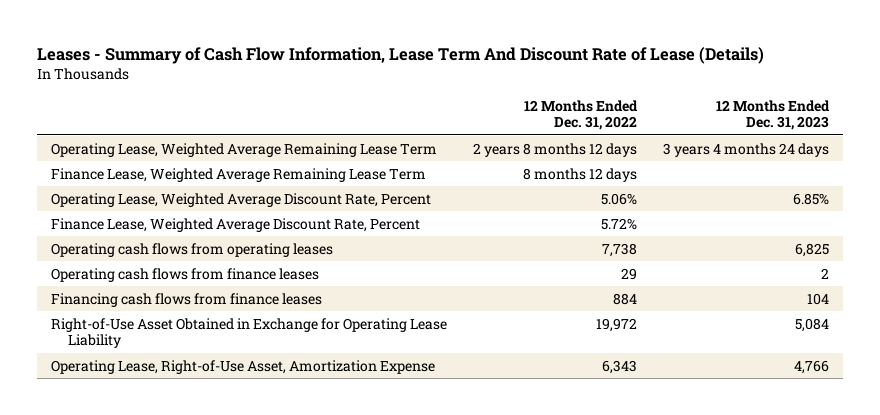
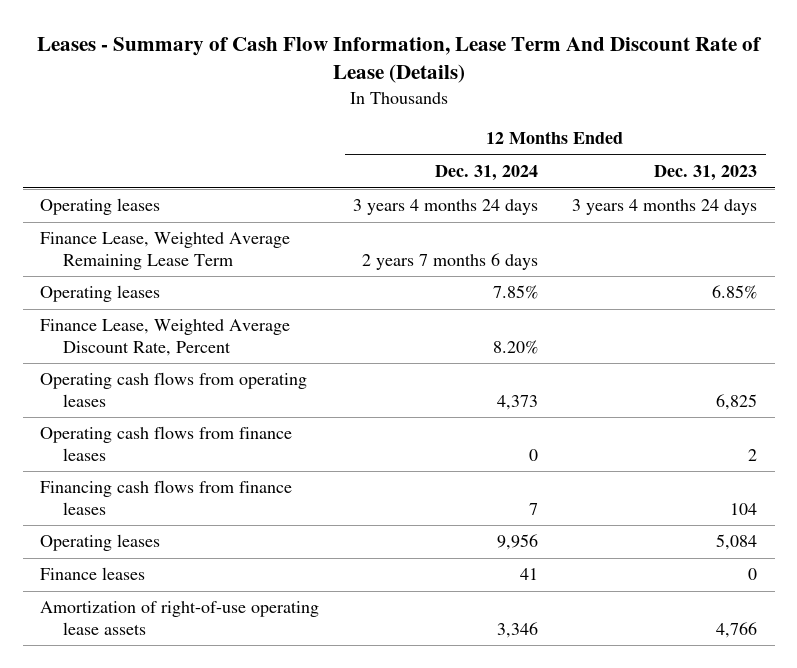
[523,99,638,131] 12 Months Ended Dec. 31, 2022 -> none
none -> [435,165,539,182] Dec. 31, 2024
[50,142,437,157] Operating Lease, Weighted Average Remaining Lease Term -> [39,198,160,216] Operating leases
[50,192,431,207] Operating Lease, Weighted Average Discount Rate, Percent -> [39,285,160,303] Operating leases
[50,317,447,349] Right-of-Use Asset Obtained in Exchange for Operating Lease Liability -> [39,534,160,552] Operating leases
none -> [39,567,145,581] Finance leases
[50,359,435,374] Operating Lease, Right-of-Use Asset, Amortization Expense -> [39,601,319,635] Amortization of right-of-use operating lease assets

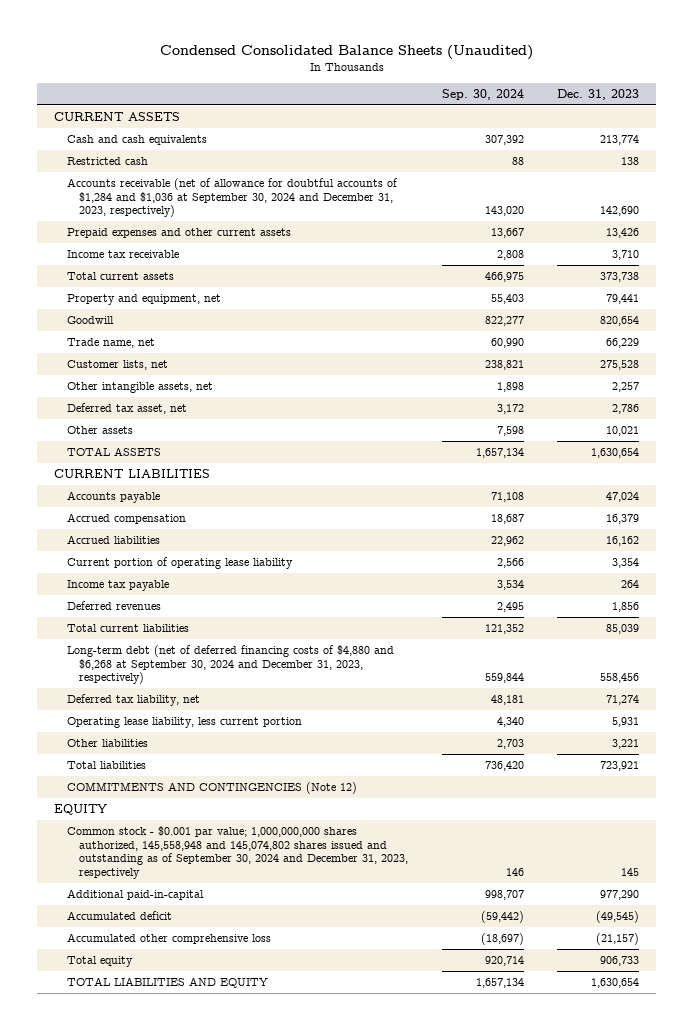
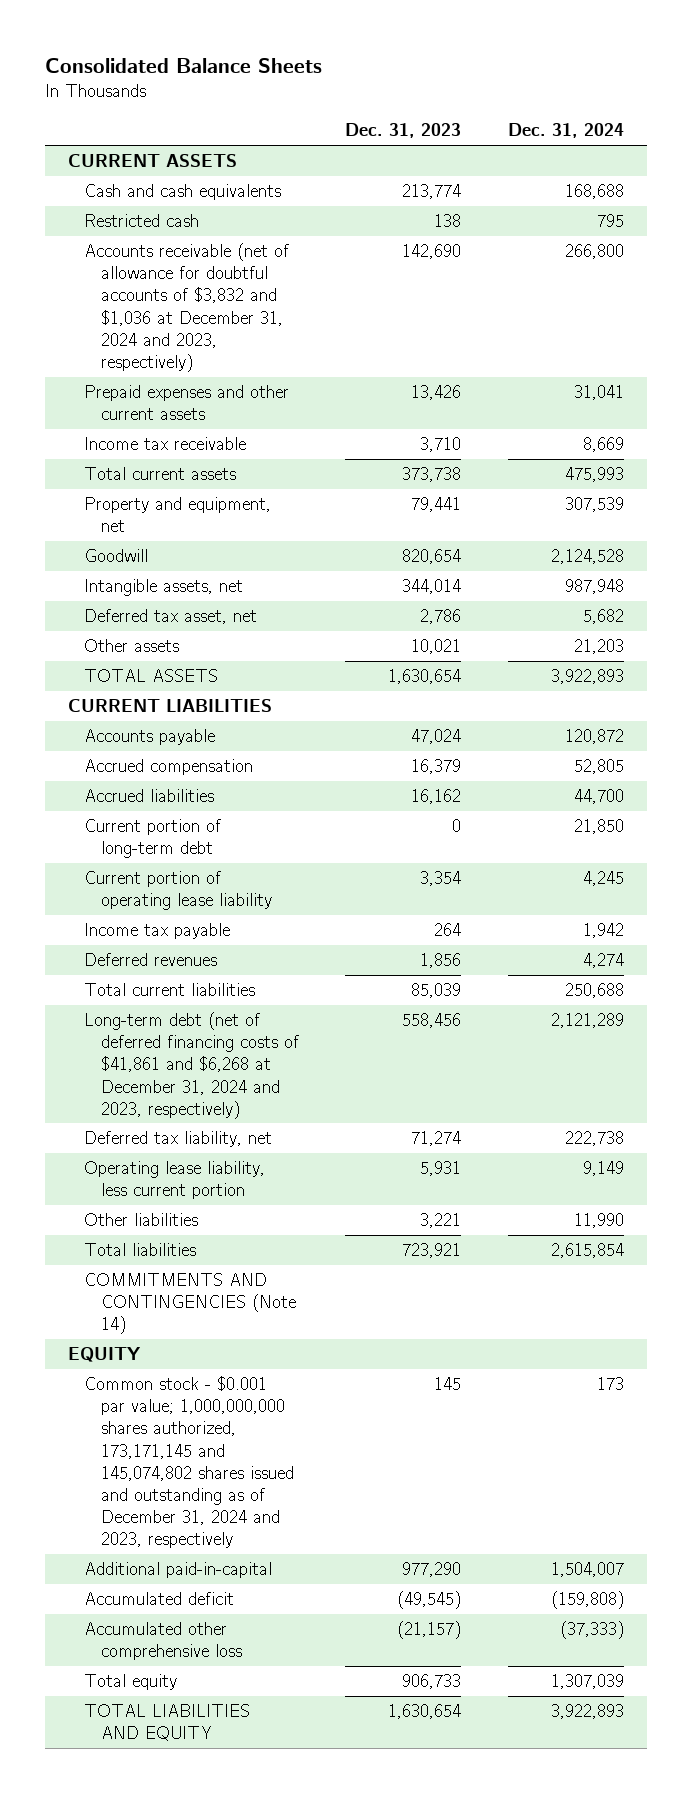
[159,45,533,61] Condensed Consolidated Balance Sheets (Unaudited) -> [44,57,322,73] Consolidated Balance Sheets
[441,88,524,100] Sep. 30, 2024 -> none
none -> [507,123,624,139] Dec. 31, 2024
[66,178,398,218] Accounts receivable (net of allowance for doubtful accounts of $1,284 and $1,036 at September 30, 2024 and December 31, 2023, respectively) -> [84,243,290,372] Accounts receivable (net of allowance for doubtful accounts of $3,832 and $1,036 at December 31, 2024 and 2023, respectively)
[66,338,155,349] Trade name, net -> none
[66,360,168,371] Customer lists, net -> none
[66,382,213,394] Other intangible assets, net -> [84,579,244,597] Intangible assets, net
[611,382,639,393] 2,257 -> [402,579,462,595] 344,014
none -> [84,819,222,859] Current portion of long-term debt
[66,645,394,685] Long-term debt (net of deferred financing costs of $4,880 and $6,268 at September 30, 2024 and December 31, 2023, respectively) -> [84,1012,299,1119] Long-term debt (net of deferred financing costs of $41,861 and $6,268 at December 31, 2024 and 2023, respectively)
[66,782,357,795] COMMITMENTS AND CONTINGENCIES (Note 12) -> [84,1273,296,1335] COMMITMENTS AND CONTINGENCIES (Note 14)
[66,826,409,879] Common stock - $0.001 par value; 1,000,000,000 shares authorized, 145,558,948 and 145,074,802 shares issued and outstanding as of September 30, 2024 and December 31, 2023, respectively -> [84,1376,294,1548] Common stock - $0.001 par value; 1,000,000,000 shares authorized, 173,171,145 and 145,074,802 shares issued and outstanding as of December 31, 2024 and 2023, respectively

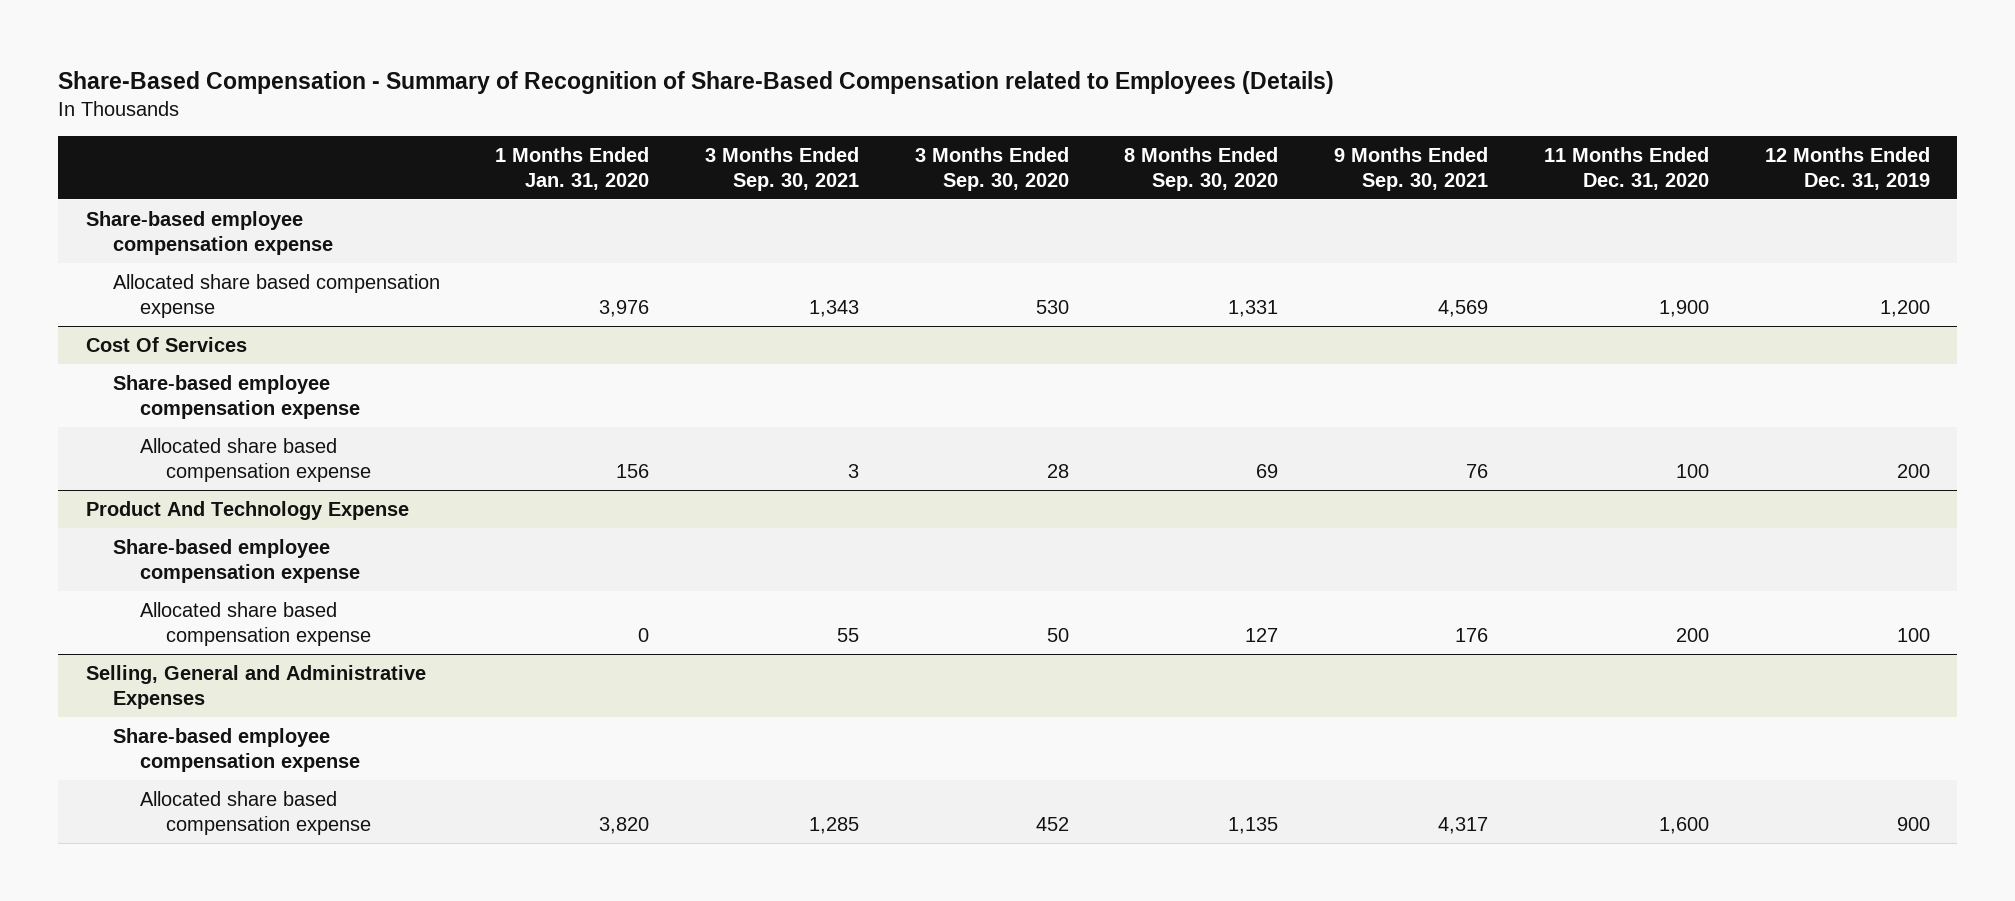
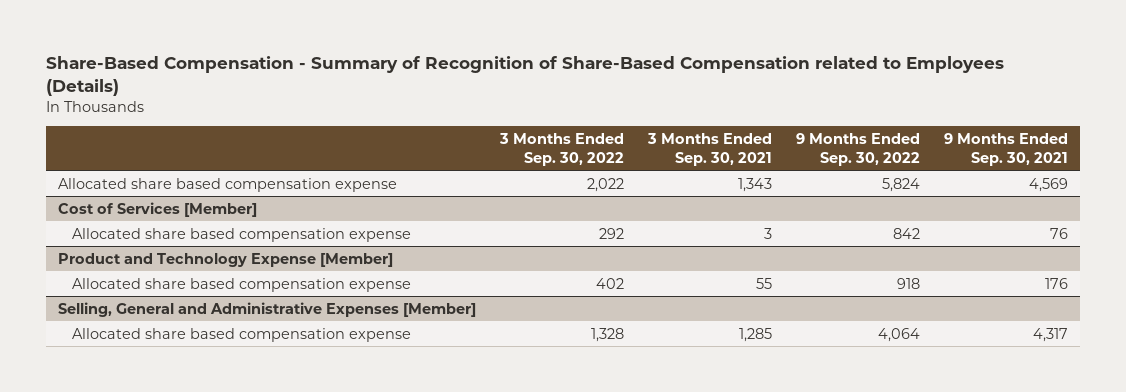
[495,146,650,190] 1 Months Ended Jan. 31, 2020 -> none
[914,146,1069,191] 3 Months Ended Sep. 30, 2020 -> none
[1124,146,1279,191] 8 Months Ended Sep. 30, 2020 -> none
[1543,146,1709,190] 11 Months Ended Dec. 31, 2020 -> none
[1764,146,1930,190] 12 Months Ended Dec. 31, 2019 -> none
none -> [499,132,625,166] 3 Months Ended Sep. 30, 2022
none -> [796,132,921,166] 9 Months Ended Sep. 30, 2022
[85,211,333,255] Share-based employee compensation expense -> none
[112,375,360,419] Share-based employee compensation expense -> none
[85,337,247,353] Cost Of Services -> [58,201,258,217] Cost of Services [Member]
[112,539,360,583] Share-based employee compensation expense -> none
[85,501,409,521] Product And Technology Expense -> [58,252,394,267] Product and Technology Expense [Member]
[112,728,360,772] Share-based employee compensation expense -> none
[85,665,426,709] Selling, General and Administrative Expenses -> [58,301,477,317] Selling, General and Administrative Expenses [Member]

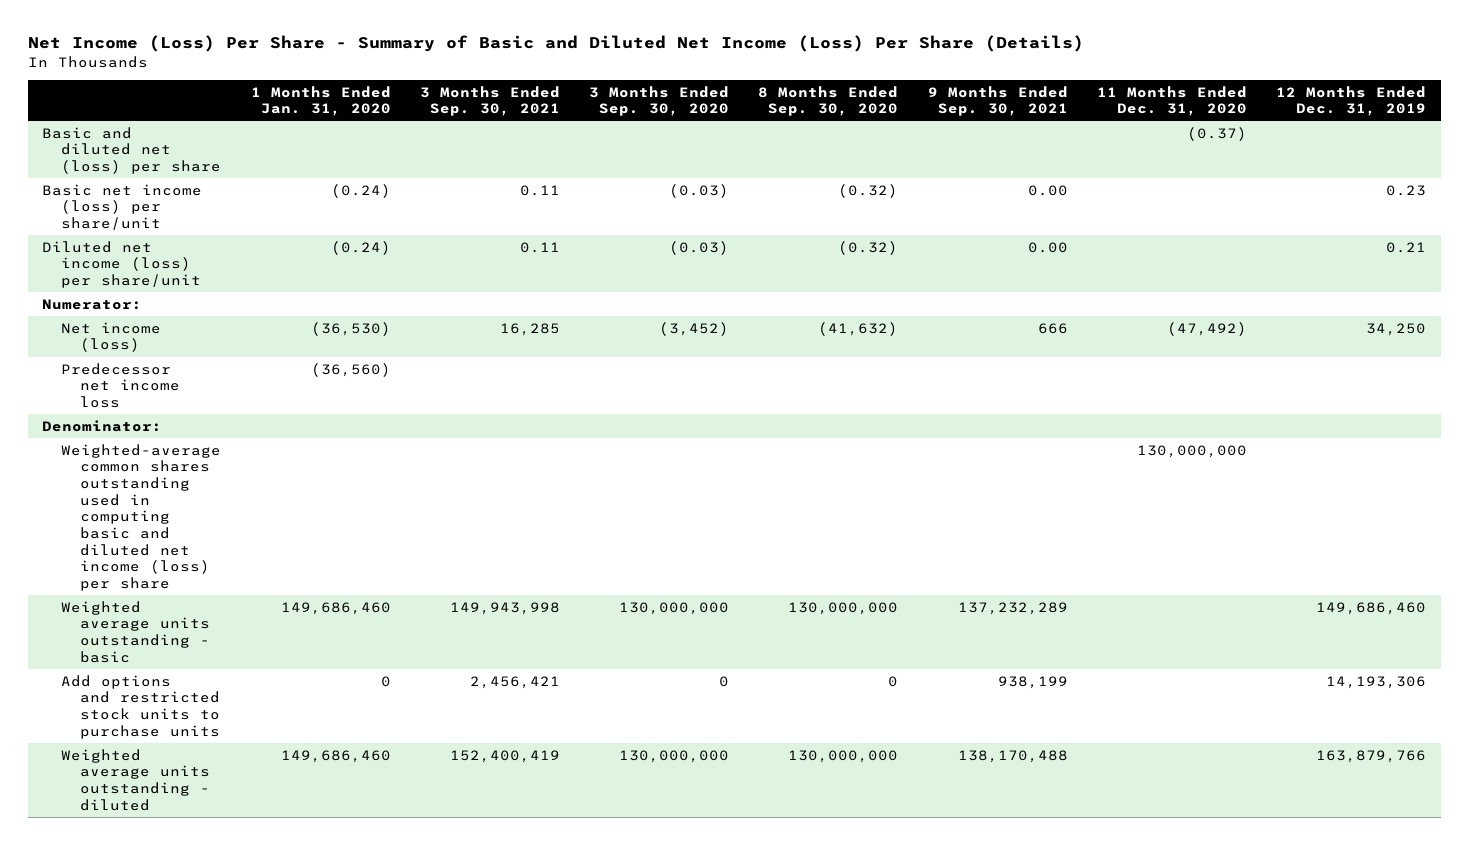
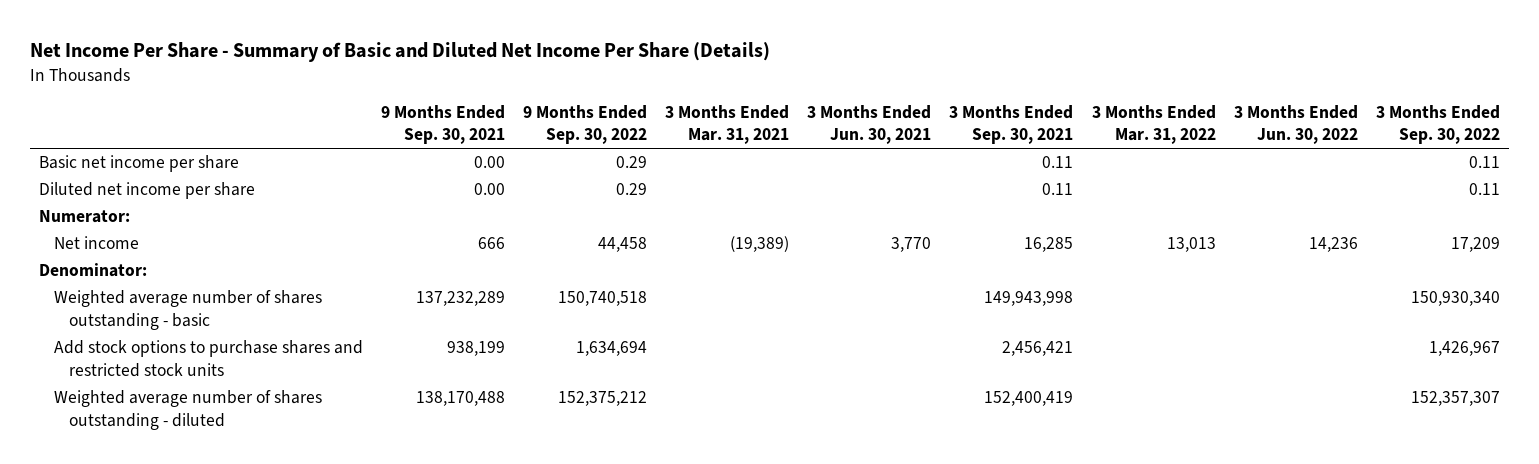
[27,35,1084,53] Net Income (Loss) Per Share - Summary of Basic and Diluted Net Income (Loss) Per Share (Details) -> [29,42,770,63] Net Income Per Share - Summary of Basic and Diluted Net Income Per Share (Details)
[250,85,391,117] 1 Months Ended Jan. 31, 2020 -> none
[589,85,730,117] 3 Months Ended Sep. 30, 2020 -> none
[758,85,899,117] 8 Months Ended Sep. 30, 2020 -> none
[1096,85,1247,117] 11 Months Ended Dec. 31, 2020 -> none
[1276,85,1427,117] 12 Months Ended Dec. 31, 2019 -> none
none -> [523,104,648,145] 9 Months Ended Sep. 30, 2022
none -> [665,104,790,145] 3 Months Ended Mar. 31, 2021
none -> [807,104,932,145] 3 Months Ended Jun. 30, 2021
none -> [1091,104,1216,145] 3 Months Ended Mar. 31, 2022
none -> [1233,104,1358,145] 3 Months Ended Jun. 30, 2022
none -> [1375,104,1500,145] 3 Months Ended Sep. 30, 2022
[42,126,222,174] Basic and diluted net (loss) per share -> none
[42,183,203,230] Basic net income (loss) per share/unit -> [38,155,239,173] Basic net income per share
[42,240,202,288] Diluted net income (loss) per share/unit -> [38,182,255,200] Diluted net income per share
[61,362,181,408] Predecessor net income loss -> none
[61,321,162,353] Net income (loss) -> [54,236,140,250] Net income
[61,443,222,591] Weighted-average common shares outstanding used in computing basic and diluted net income (loss) per share -> none
[61,600,211,663] Weighted average units outstanding - basic -> [54,290,323,330] Weighted average number of shares outstanding - basic
[61,674,221,739] Add options and restricted stock units to purchase units -> [54,340,364,377] Add stock options to purchase shares and restricted stock units
[61,748,211,811] Weighted average units outstanding - diluted -> [54,390,323,430] Weighted average number of shares outstanding - diluted

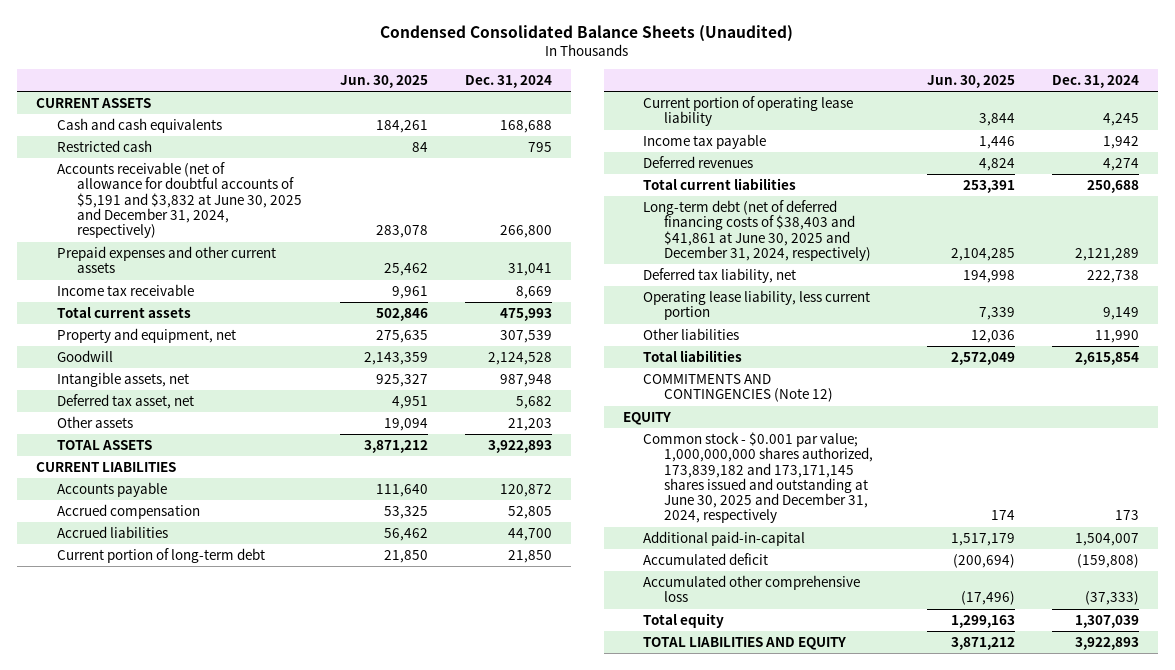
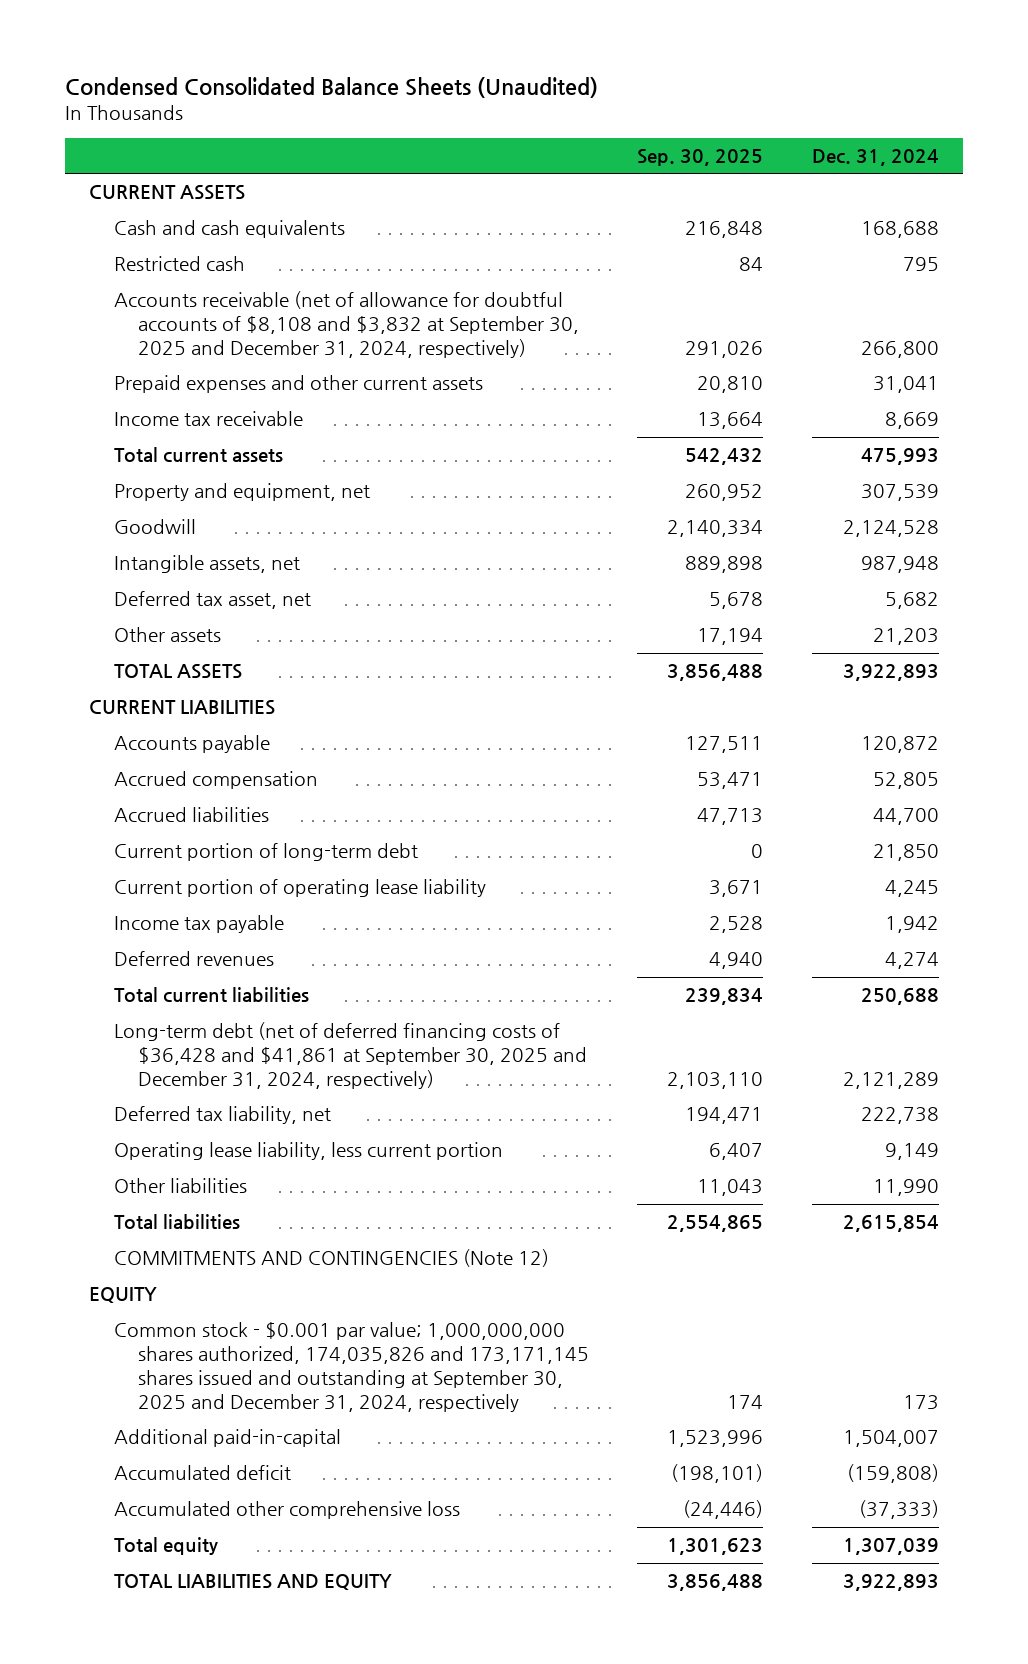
[339,75,428,89] Jun. 30, 2025 -> none
none -> [637,149,764,167] Sep. 30, 2025
[56,162,303,239] Accounts receivable (net of allowance for doubtful accounts of $5,191 and $3,832 at June 30, 2025 and December 31, 2024, respectively) -> [113,291,580,358] Accounts receivable (net of allowance for doubtful accounts of $8,108 and $3,832 at September 30, 2025 and December 31, 2024, respectively)
[643,200,872,261] Long-term debt (net of deferred financing costs of $38,403 and $41,861 at June 30, 2025 and December 31, 2024, respectively) -> [113,1022,588,1089] Long-term debt (net of deferred financing costs of $36,428 and $41,861 at September 30, 2025 and December 31, 2024, respectively)
[643,432,874,524] Common stock - $0.001 par value; 1,000,000,000 shares authorized, 173,839,182 and 173,171,145 shares issued and outstanding at June 30, 2025 and December 31, 2024, respectively -> [113,1322,590,1412] Common stock - $0.001 par value; 1,000,000,000 shares authorized, 174,035,826 and 173,171,145 shares issued and outstanding at September 30, 2025 and December 31, 2024, respectively

